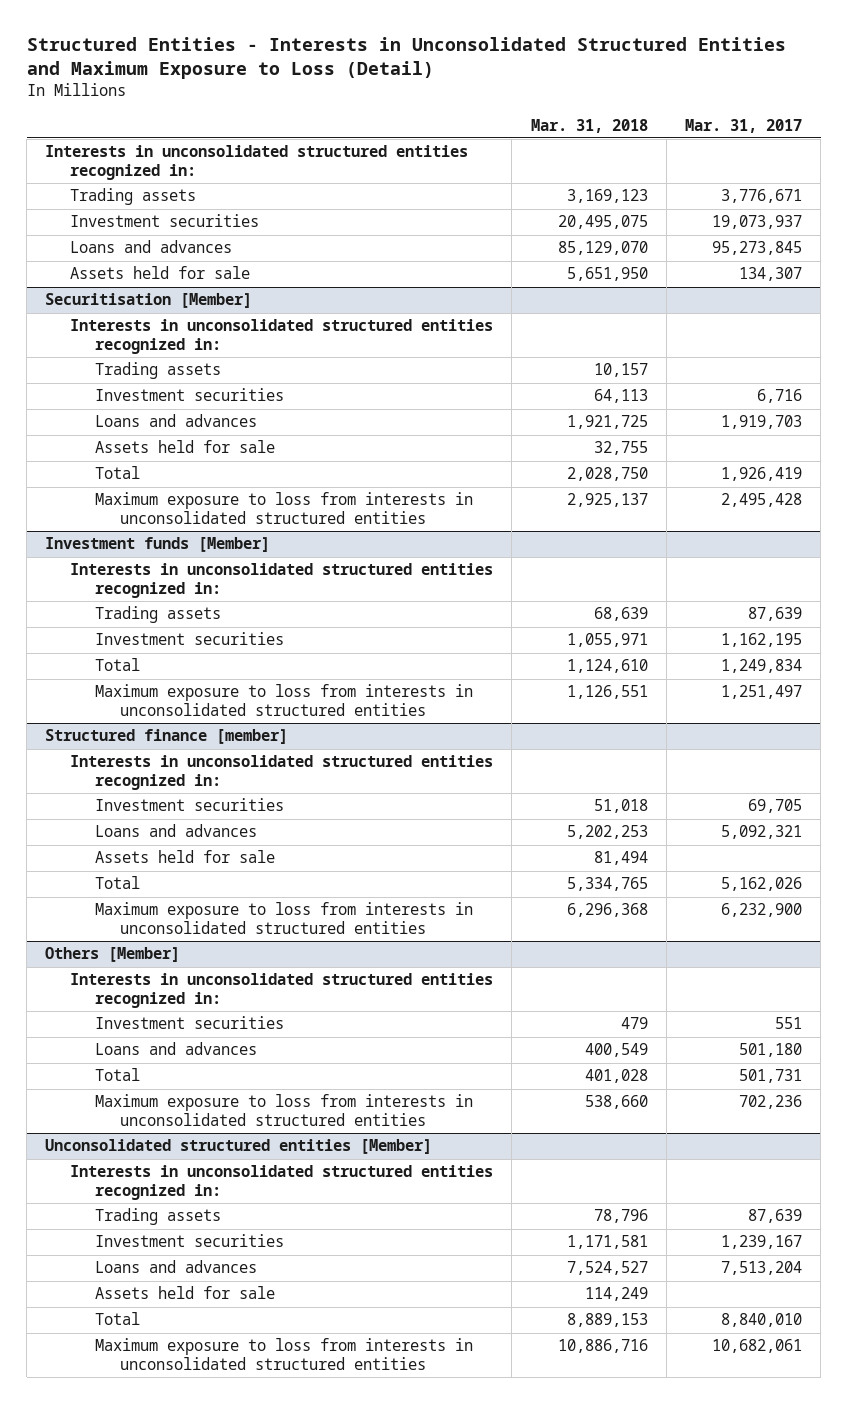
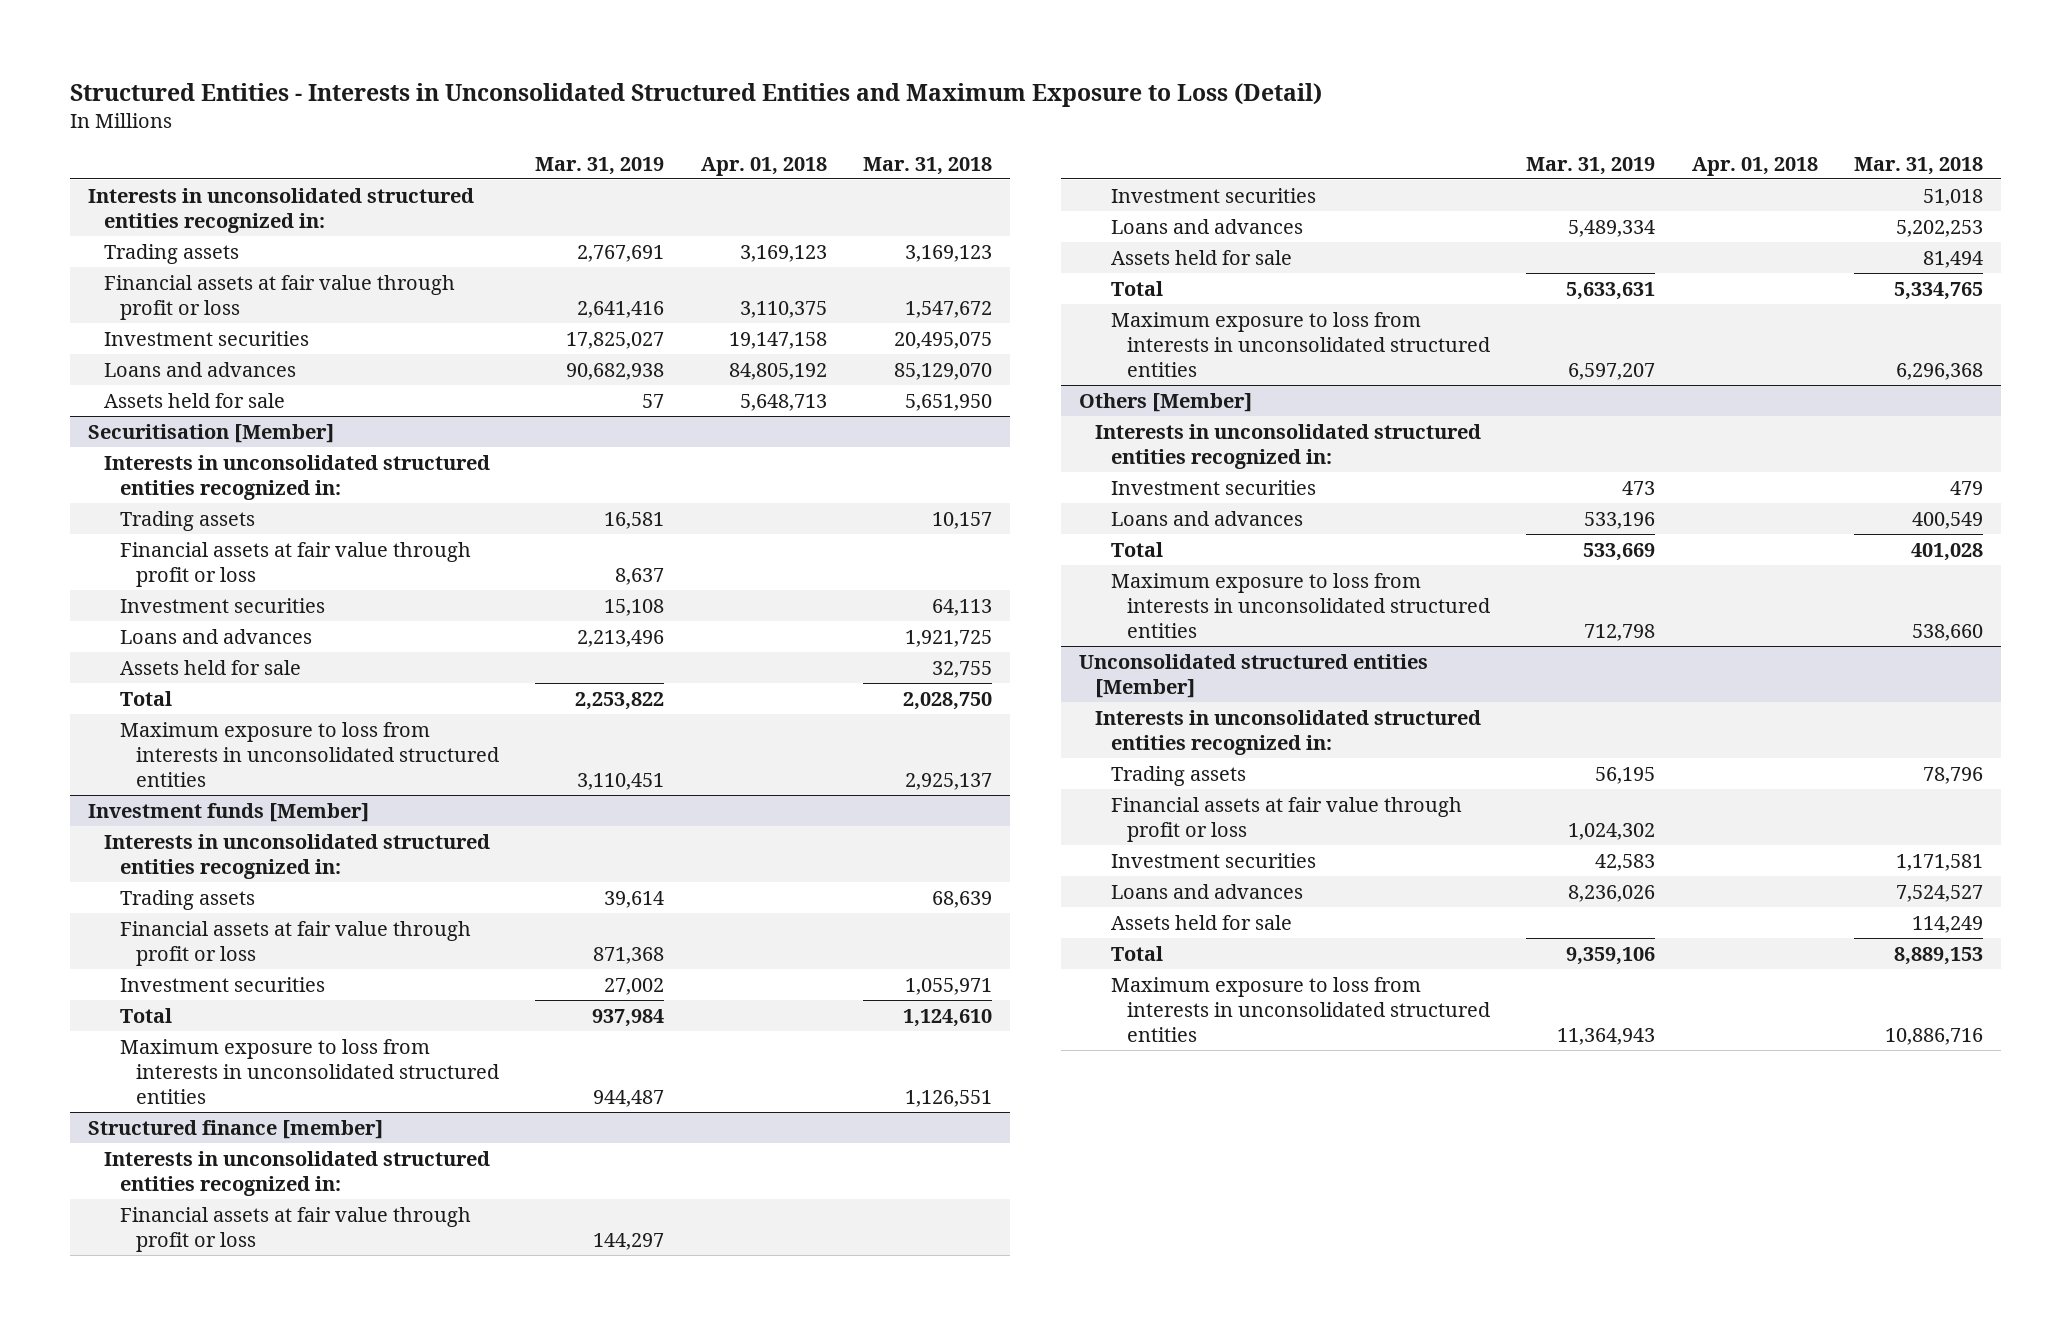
[685,118,803,133] Mar. 31, 2017 -> none
none -> [535,156,665,175] Mar. 31, 2019
none -> [700,156,827,176] Apr. 01, 2018
none -> [103,274,455,320] Financial assets at fair value through profit or loss
none -> [119,541,471,587] Financial assets at fair value through profit or loss
none -> [119,920,471,966] Financial assets at fair value through profit or loss
none -> [119,1206,471,1252] Financial assets at fair value through profit or loss
none -> [1110,796,1462,842] Financial assets at fair value through profit or loss

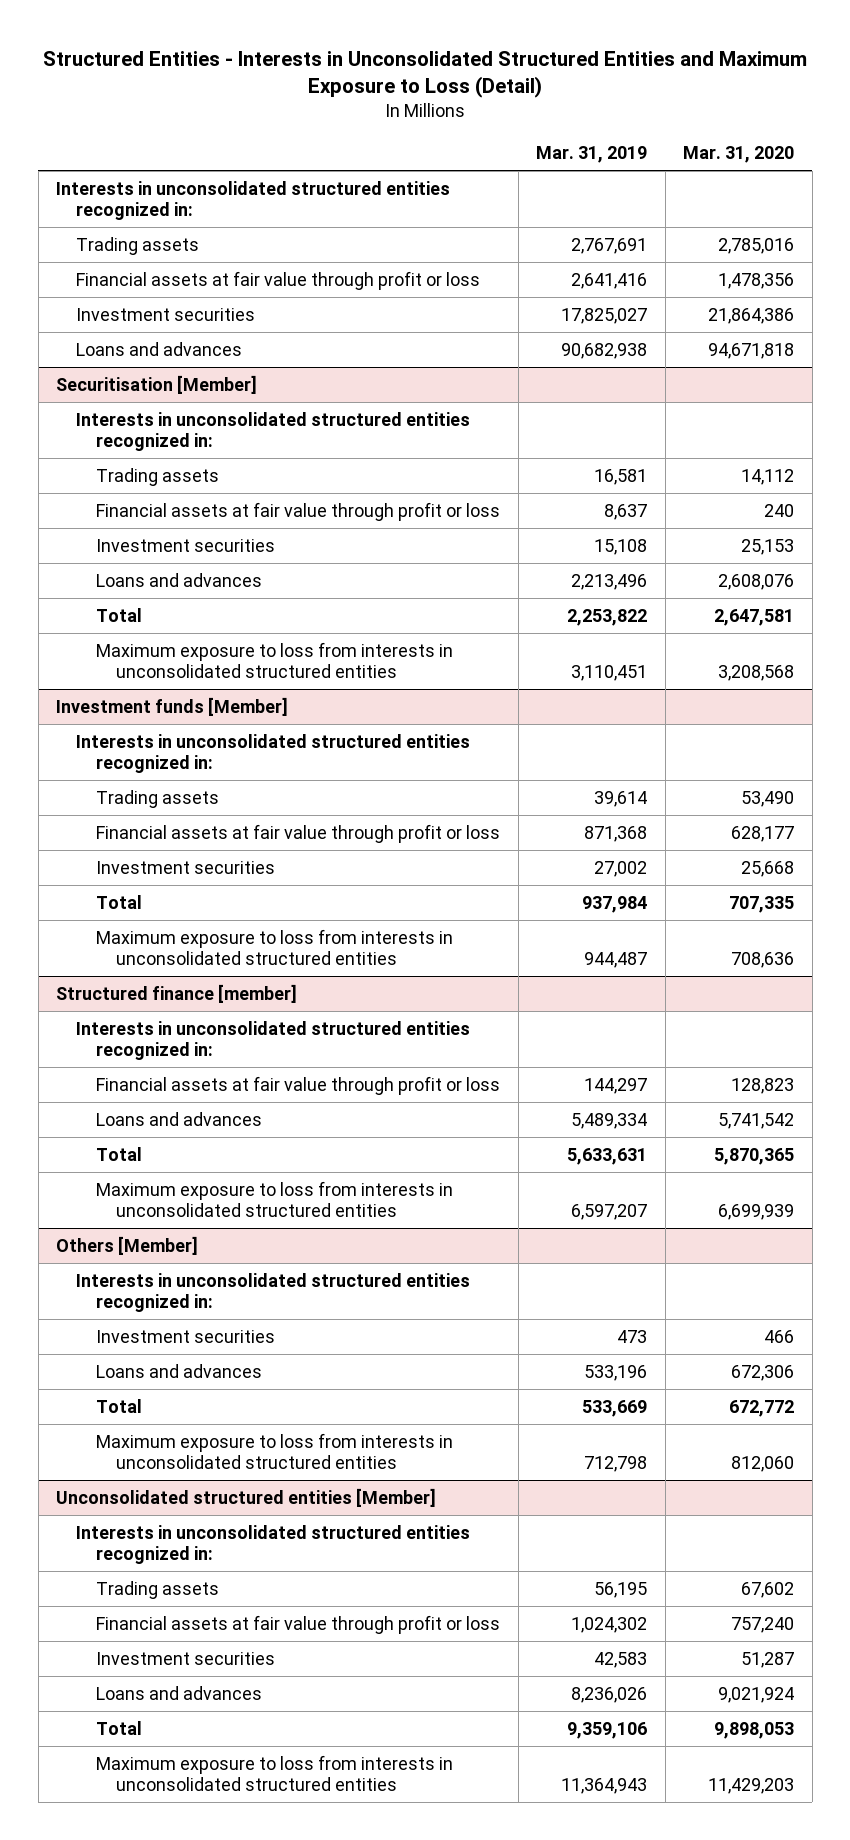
[700,156,827,176] Apr. 01, 2018 -> none
[863,156,993,175] Mar. 31, 2018 -> none
none -> [683,146,795,164] Mar. 31, 2020
[103,392,285,408] Assets held for sale -> none
[119,659,301,675] Assets held for sale -> none
[1110,187,1316,203] Investment securities -> none
[1110,249,1292,265] Assets held for sale -> none
[1110,914,1292,930] Assets held for sale -> none

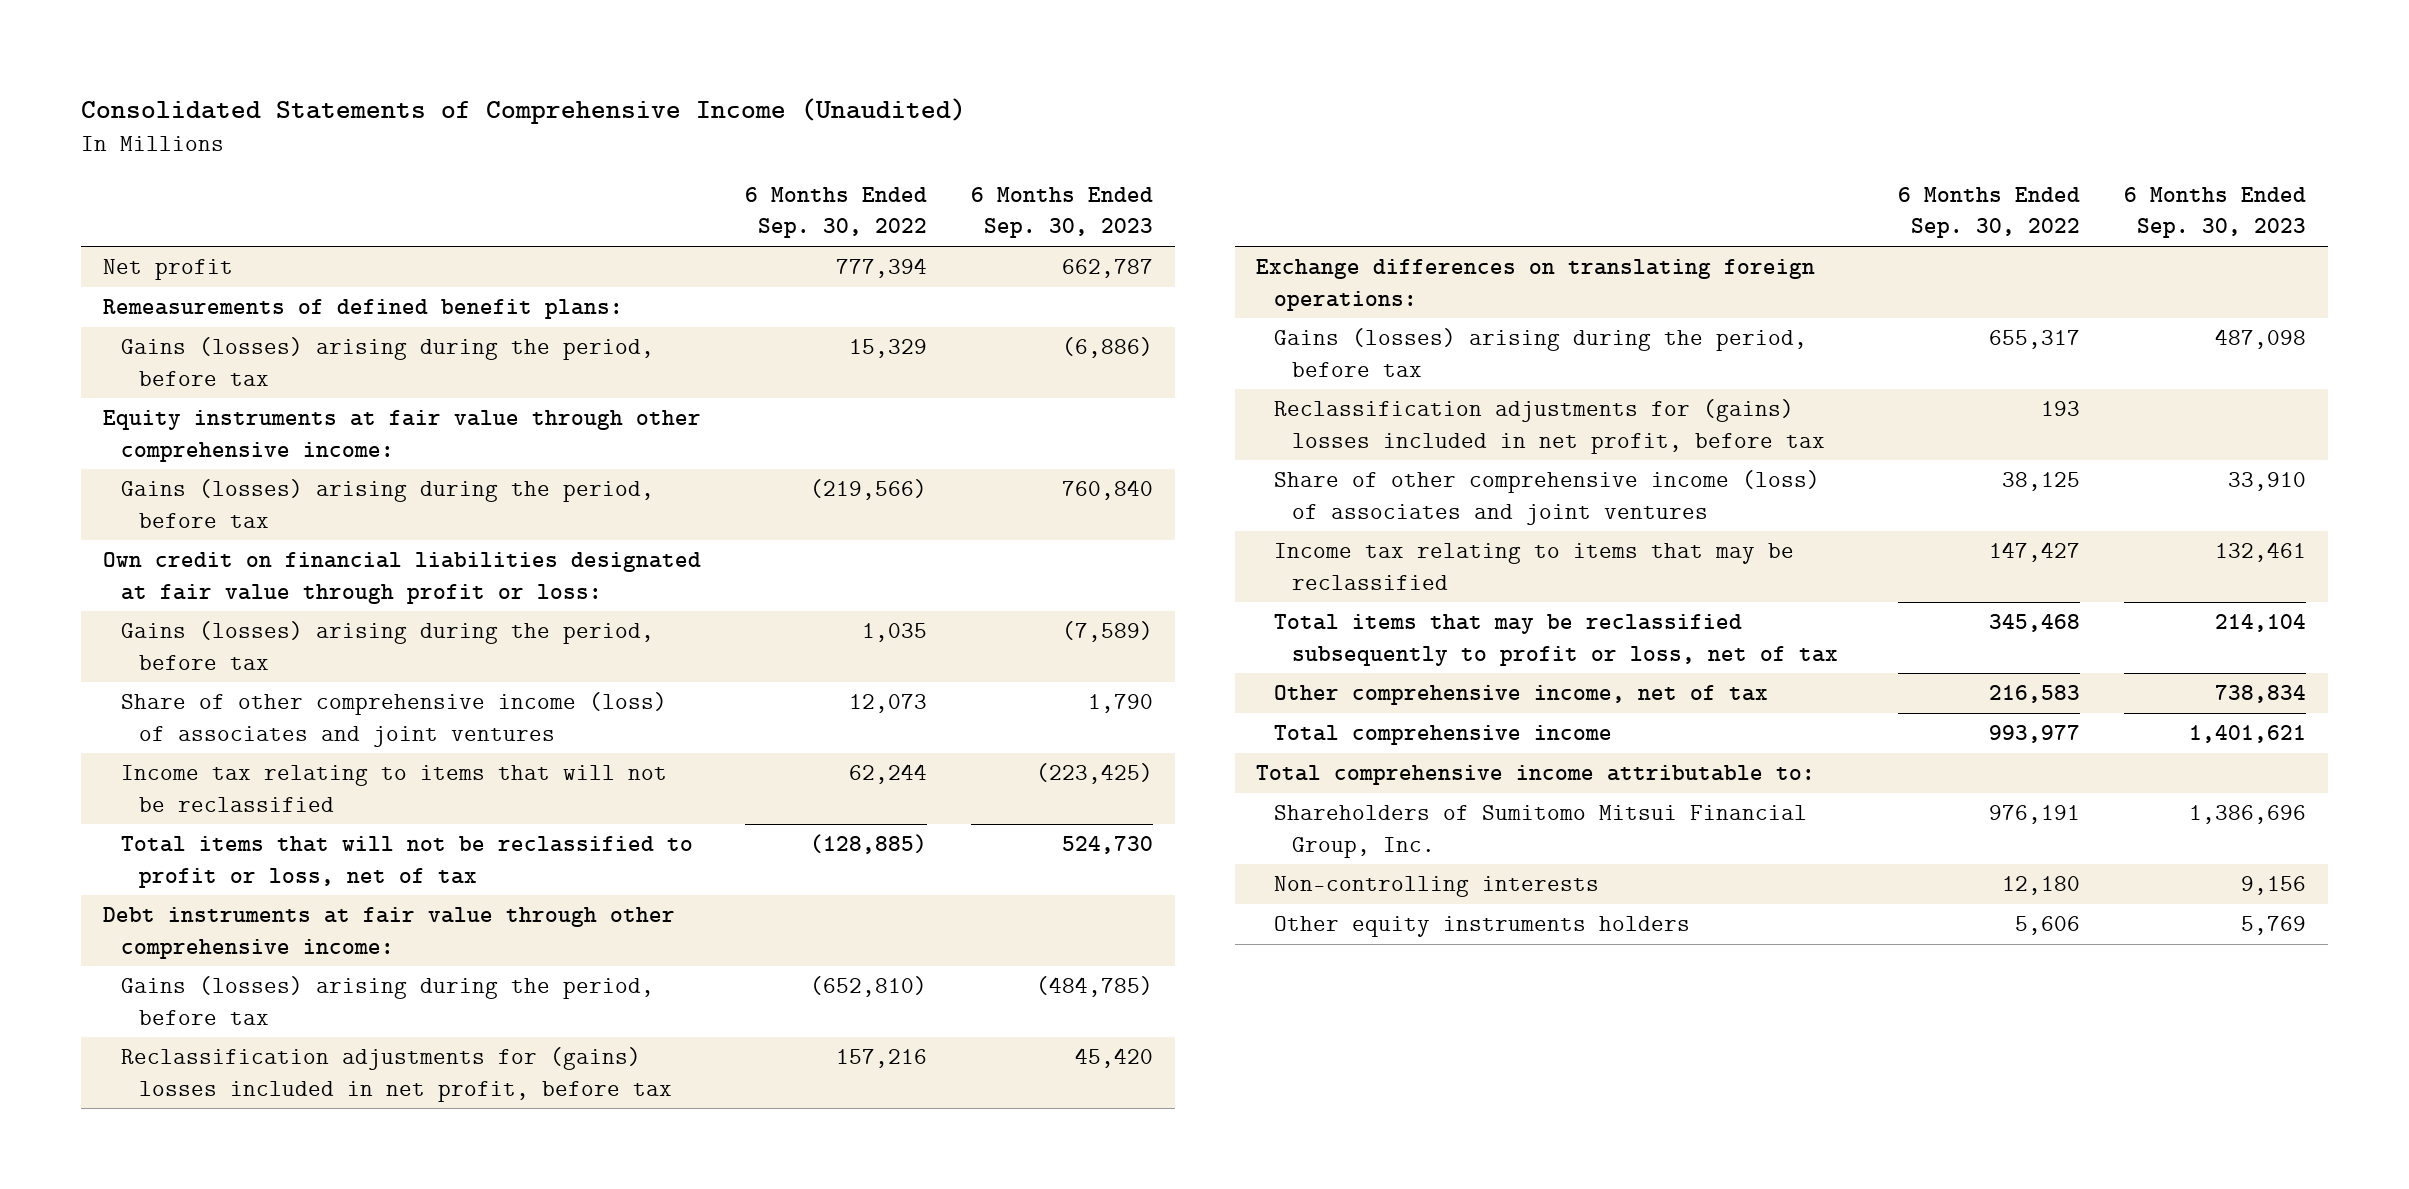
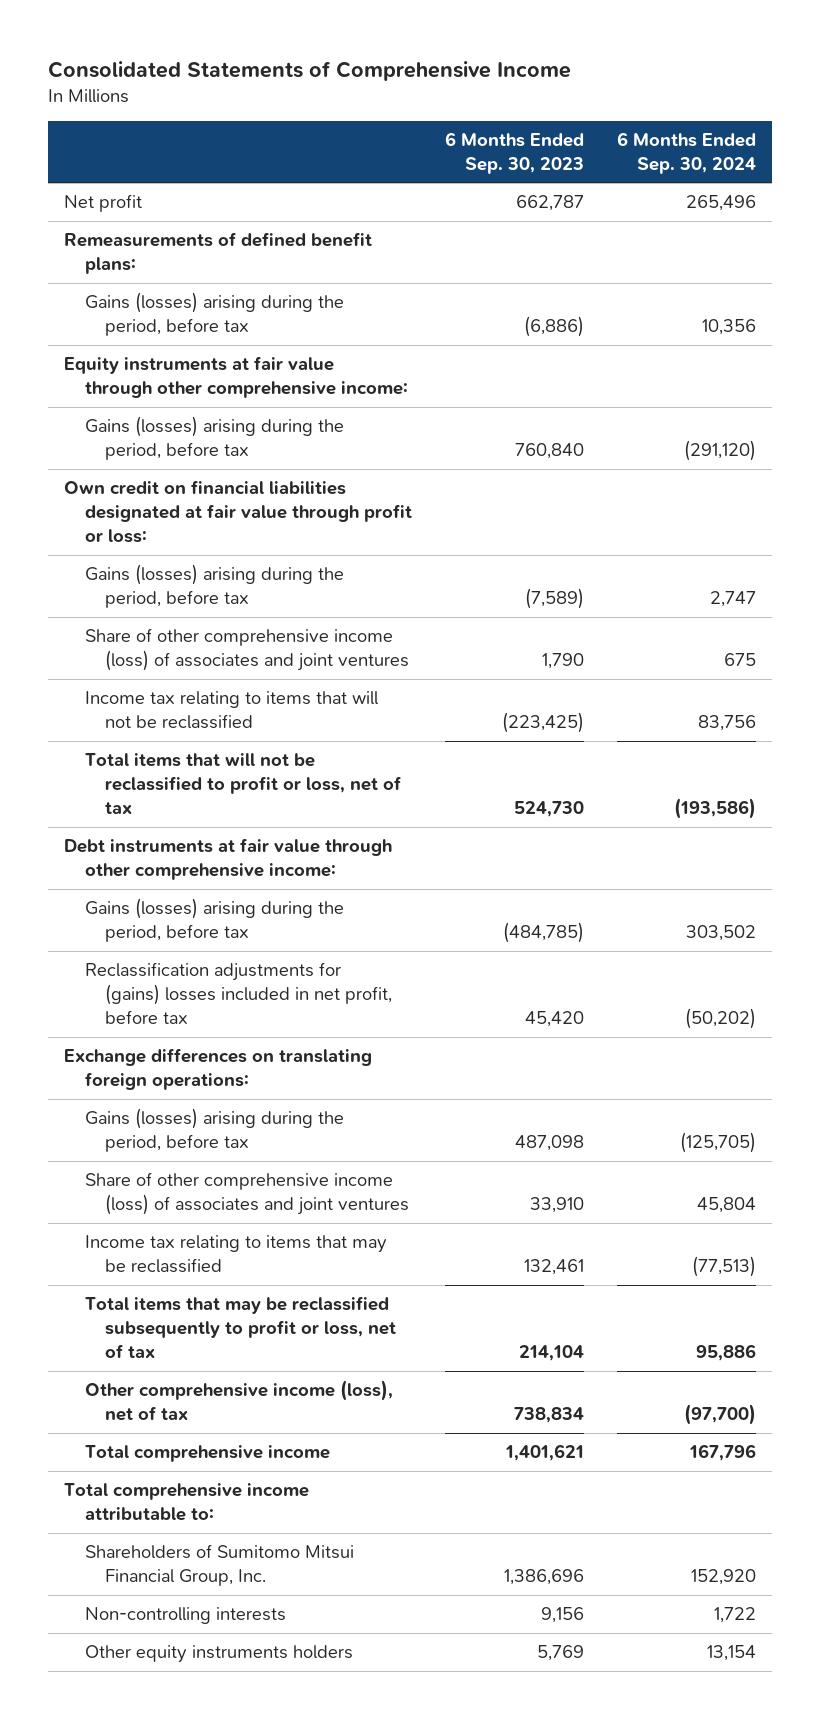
[81,98,967,125] Consolidated Statements of Comprehensive Income (Unaudited) -> [47,60,571,81] Consolidated Statements of Comprehensive Income
[744,187,927,239] 6 Months Ended Sep. 30, 2022 -> none
none -> [616,131,756,174] 6 Months Ended Sep. 30, 2024
[1274,399,1826,454] Reclassification adjustments for (gains) losses included in net profit, before tax -> none
[1274,685,1769,706] Other comprehensive income, net of tax -> [84,1380,393,1422] Other comprehensive income (loss), net of tax

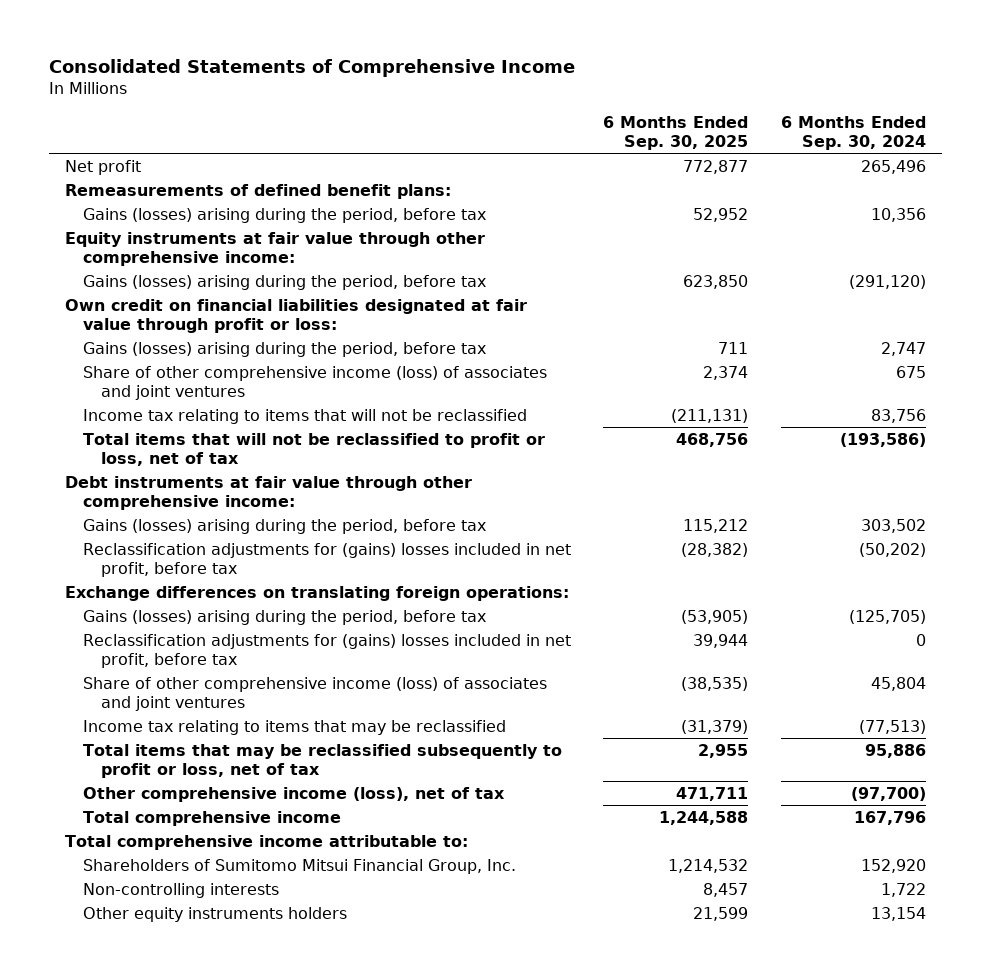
[444,131,584,174] 6 Months Ended Sep. 30, 2023 -> none
none -> [603,115,749,150] 6 Months Ended Sep. 30, 2025
none -> [83,633,572,668] Reclassification adjustments for (gains) losses included in net profit, before tax

